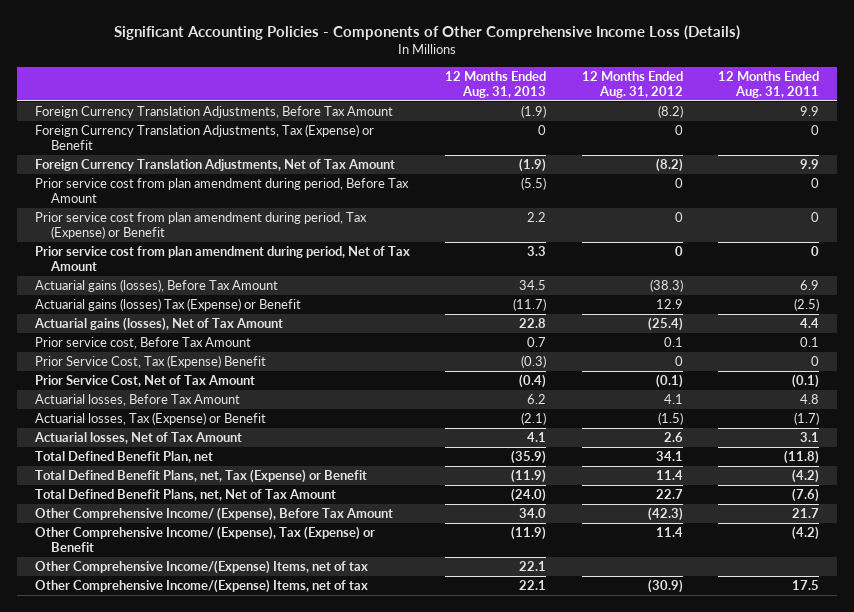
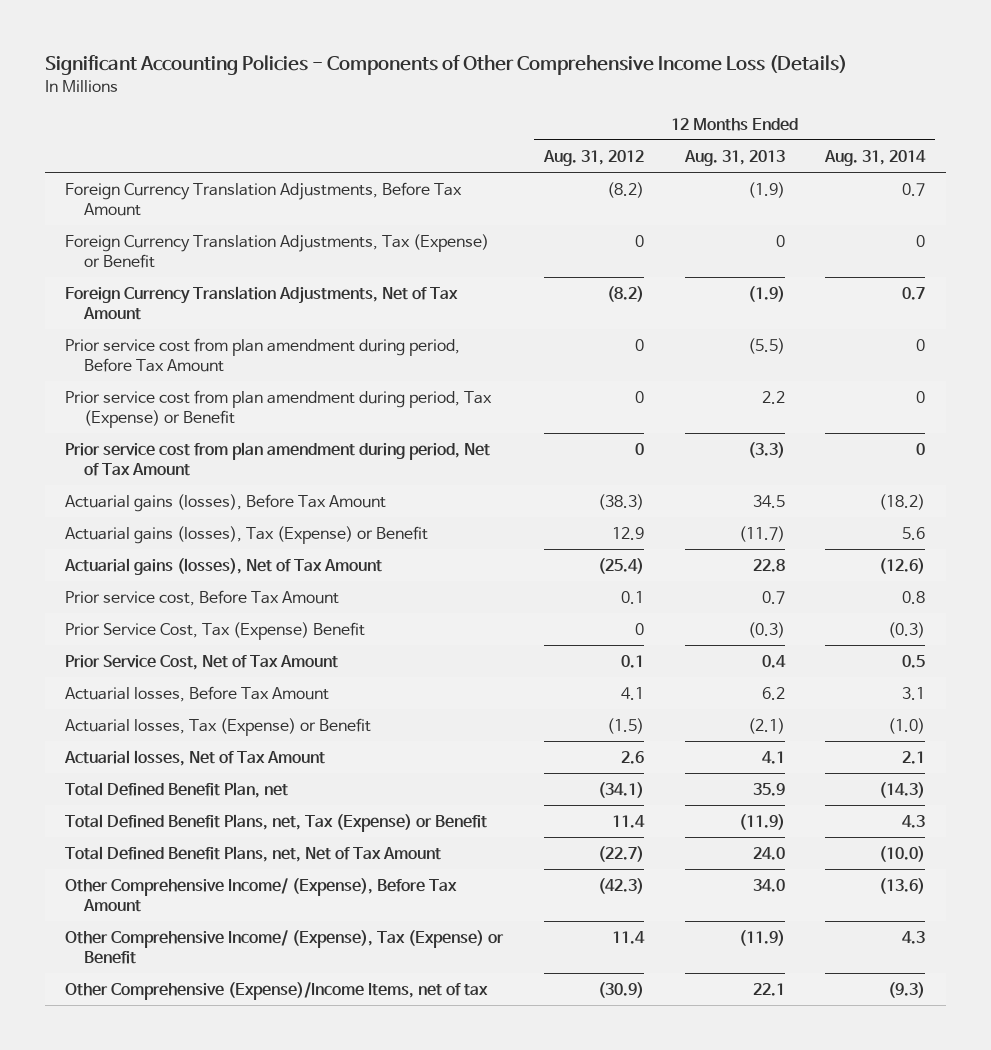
[718,70,820,99] 12 Months Ended Aug. 31, 2011 -> none
none -> [824,149,927,166] Aug. 31, 2014
[527,246,547,257] 3.3 -> [747,441,785,458] (3.3)
[34,298,301,312] Actuarial gains (losses) Tax (Expense) or Benefit -> [65,525,429,544] Actuarial gains (losses), Tax (Expense) or Benefit
[519,374,547,389] (0.4) -> [761,654,786,668] 0.4
[655,374,683,389] (0.1) -> [620,654,644,668] 0.1
[511,450,547,465] (35.9) -> [752,782,785,796] 35.9
[655,451,683,462] 34.1 -> [597,781,644,798] (34.1)
[511,488,547,503] (24.0) -> [752,846,785,860] 24.0
[655,489,683,500] 22.7 -> [597,845,644,862] (22.7)
[34,560,368,575] Other Comprehensive Income/(Expense) Items, net of tax -> none
[34,579,368,594] Other Comprehensive Income/(Expense) Items, net of tax -> [65,981,489,1000] Other Comprehensive (Expense)/Income Items, net of tax

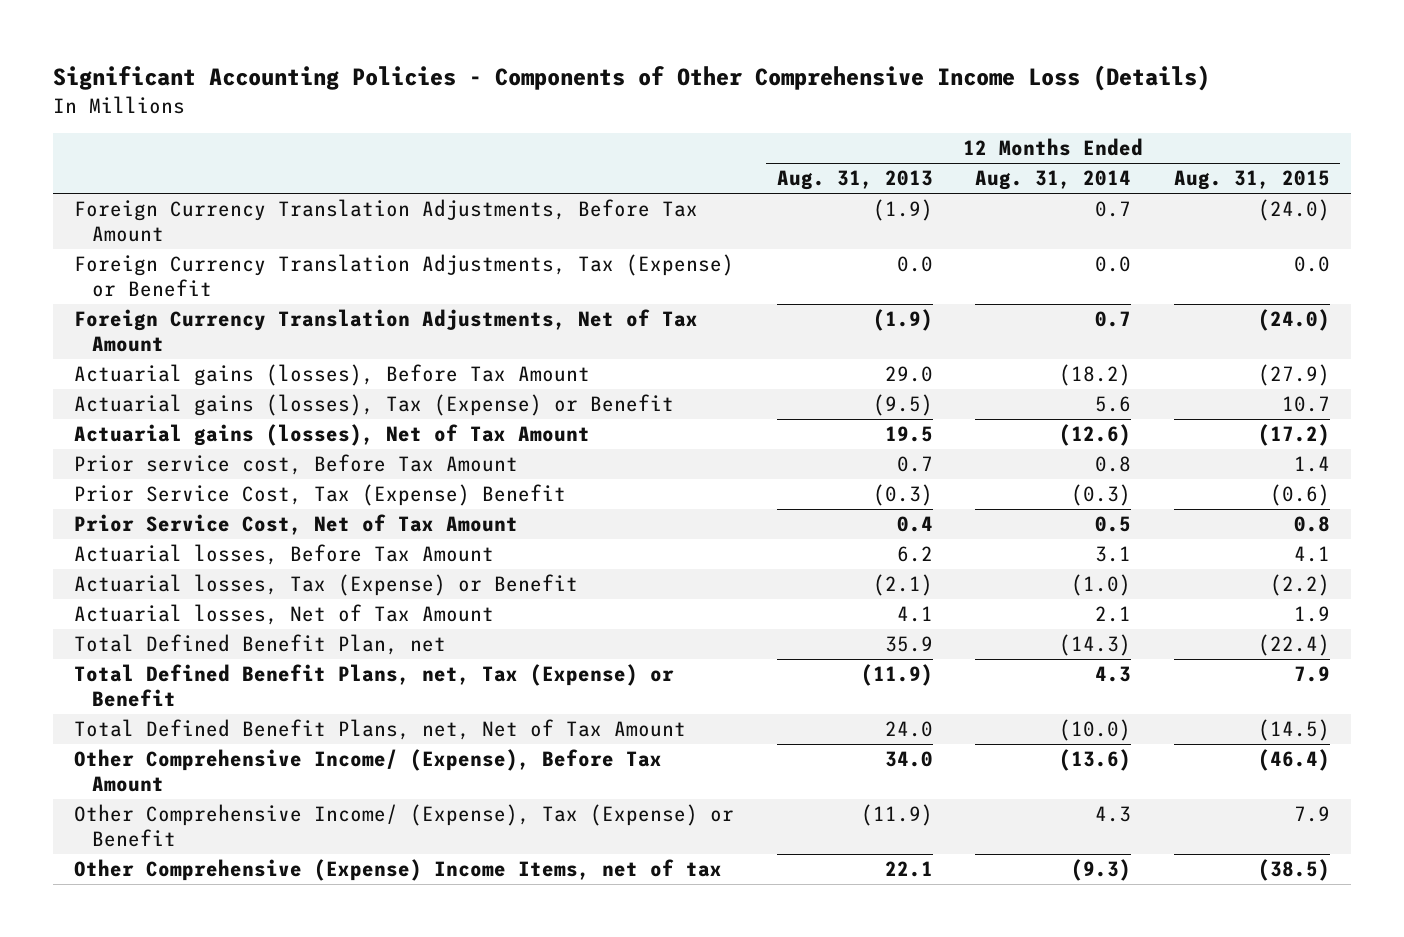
[542,149,644,166] Aug. 31, 2012 -> none
none -> [1173,170,1330,191] Aug. 31, 2015
[775,234,785,247] 0 -> [896,256,933,273] 0.0
[916,234,926,247] 0 -> [1095,256,1132,273] 0.0
[65,337,461,373] Prior service cost from plan amendment during period, Before Tax Amount -> none
[65,389,493,429] Prior service cost from plan amendment during period, Tax (Expense) or Benefit -> none
[65,441,491,477] Prior service cost from plan amendment during period, Net of Tax Amount -> none
[752,494,785,508] 34.5 -> [884,366,933,383] 29.0
[738,525,785,542] (11.7) -> [872,394,933,417] (9.5)
[752,558,785,572] 22.8 -> [884,426,933,443] 19.5
[65,981,489,1000] Other Comprehensive (Expense)/Income Items, net of tax -> [74,859,723,882] Other Comprehensive (Expense) Income Items, net of tax

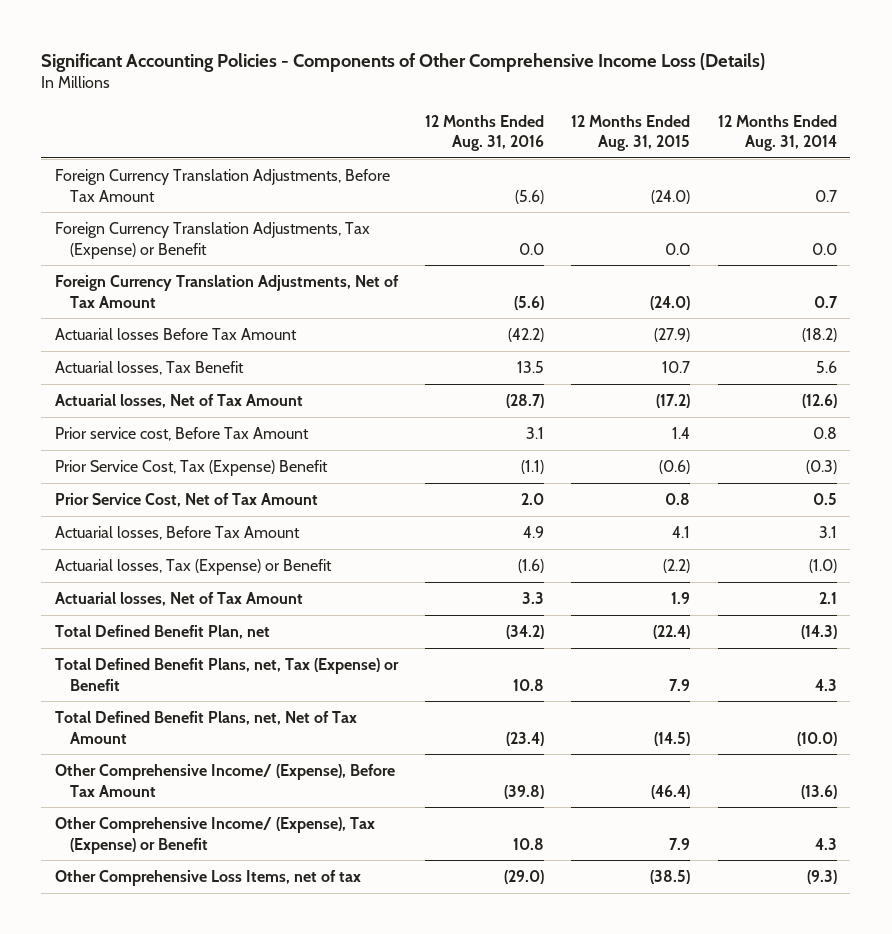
[776,170,933,191] Aug. 31, 2013 -> none
none -> [425,114,545,152] 12 Months Ended Aug. 31, 2016
[74,364,591,387] Actuarial gains (losses), Before Tax Amount -> [55,327,298,340] Actuarial losses Before Tax Amount
[74,394,675,417] Actuarial gains (losses), Tax (Expense) or Benefit -> [55,360,245,375] Actuarial losses, Tax Benefit
[74,424,591,447] Actuarial gains (losses), Net of Tax Amount -> [55,393,304,408] Actuarial losses, Net of Tax Amount
[74,859,723,882] Other Comprehensive (Expense) Income Items, net of tax -> [55,869,362,886] Other Comprehensive Loss Items, net of tax

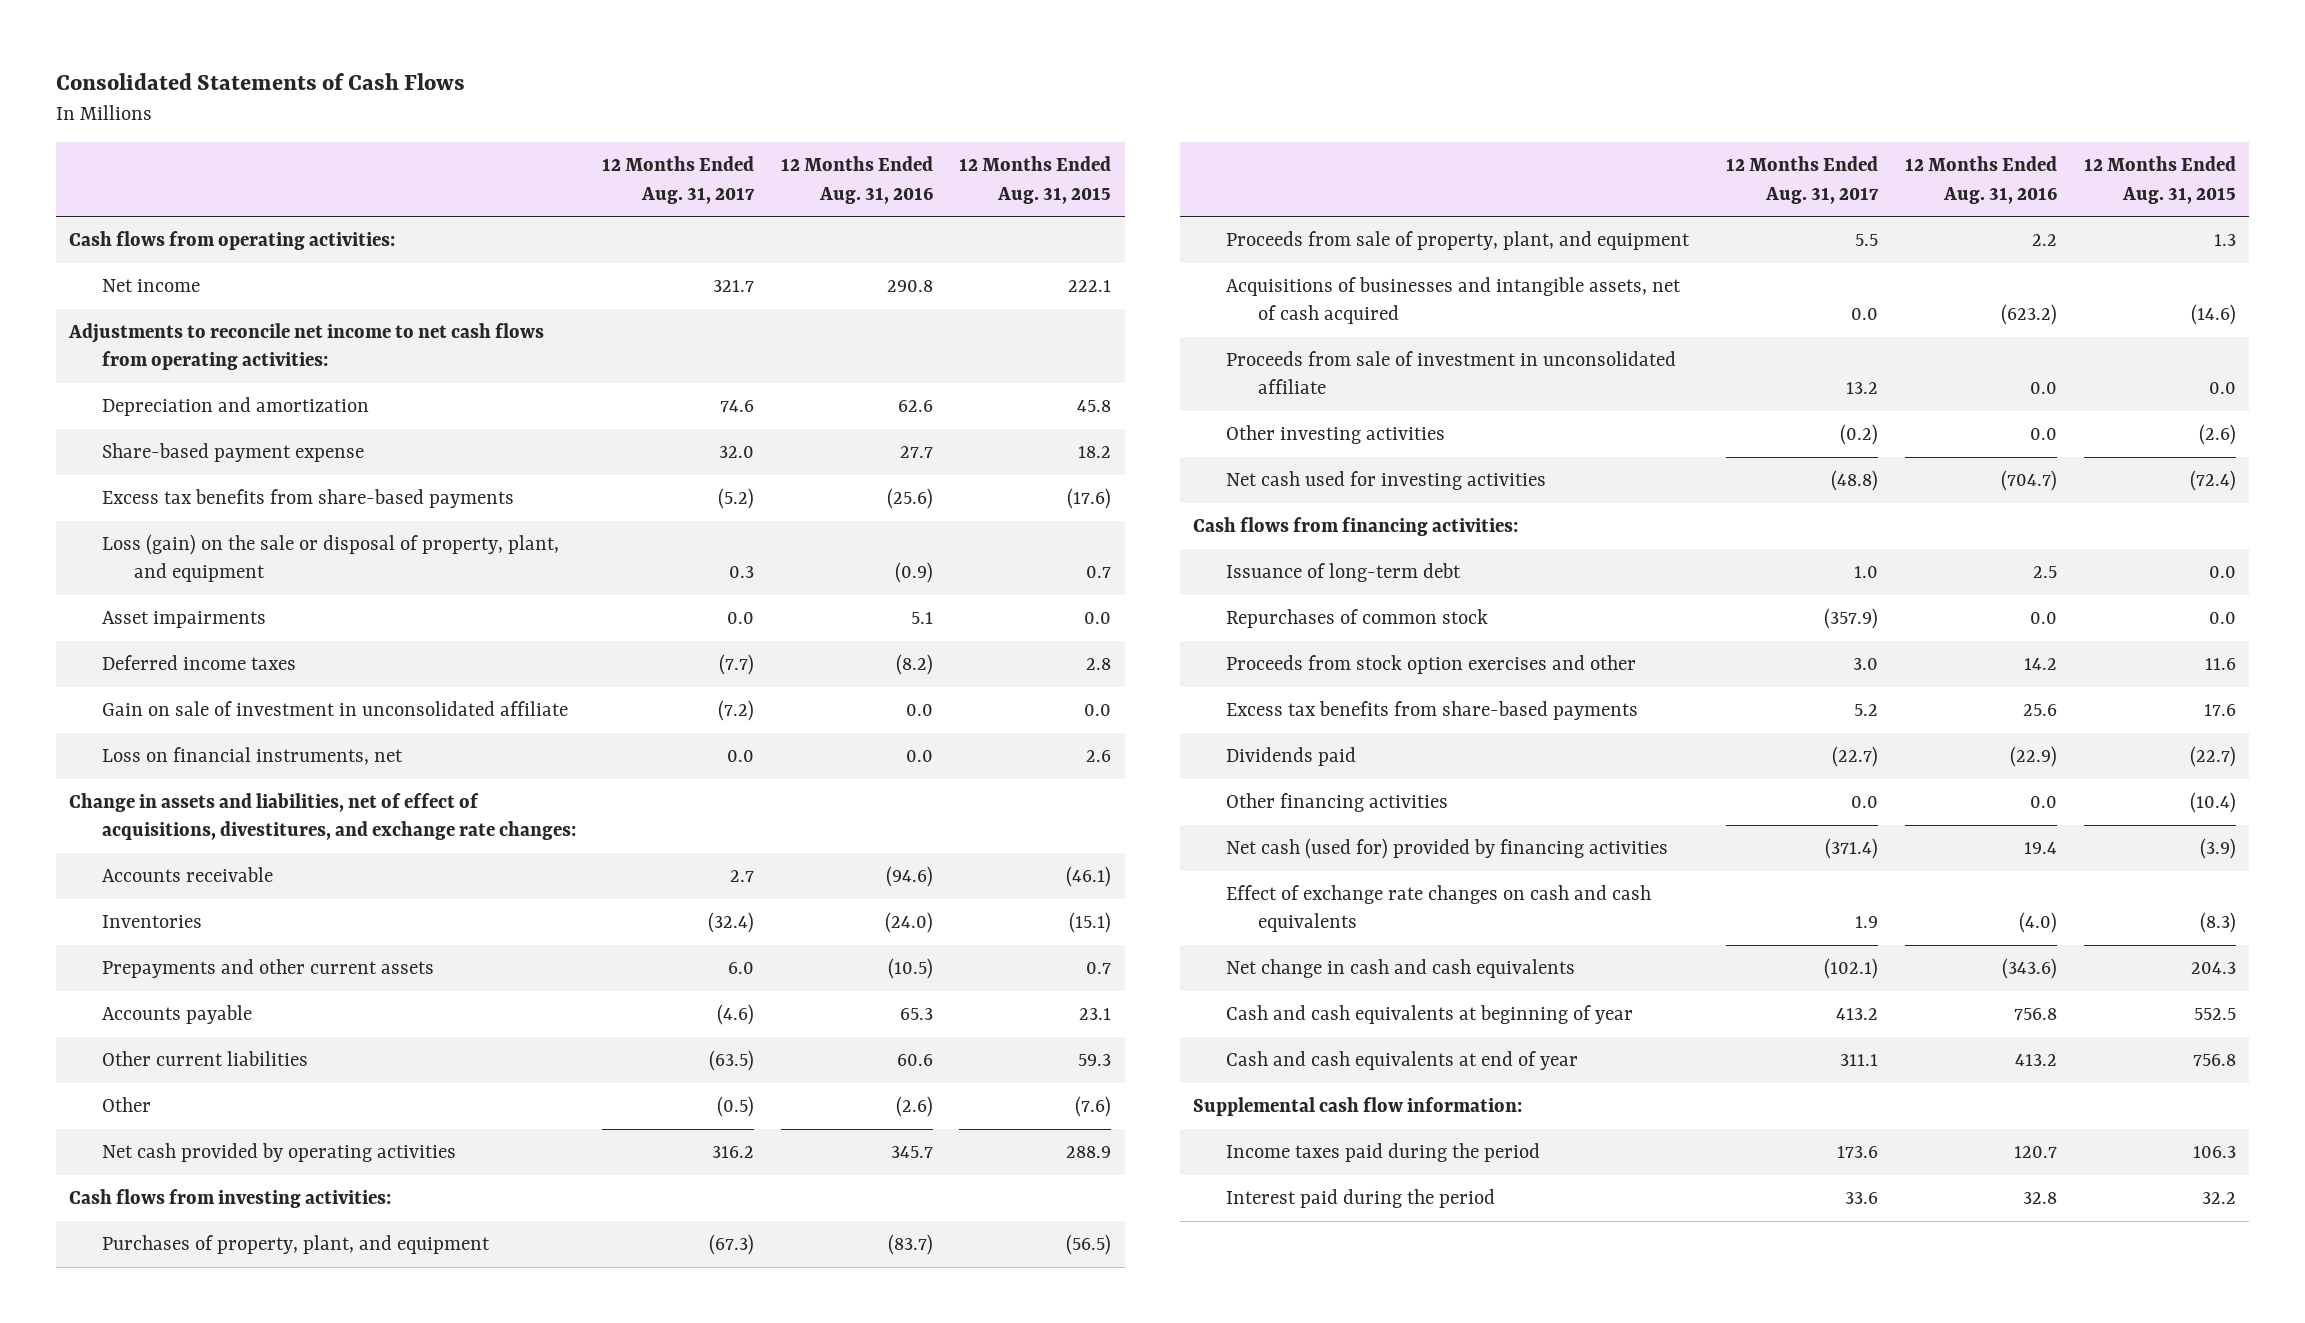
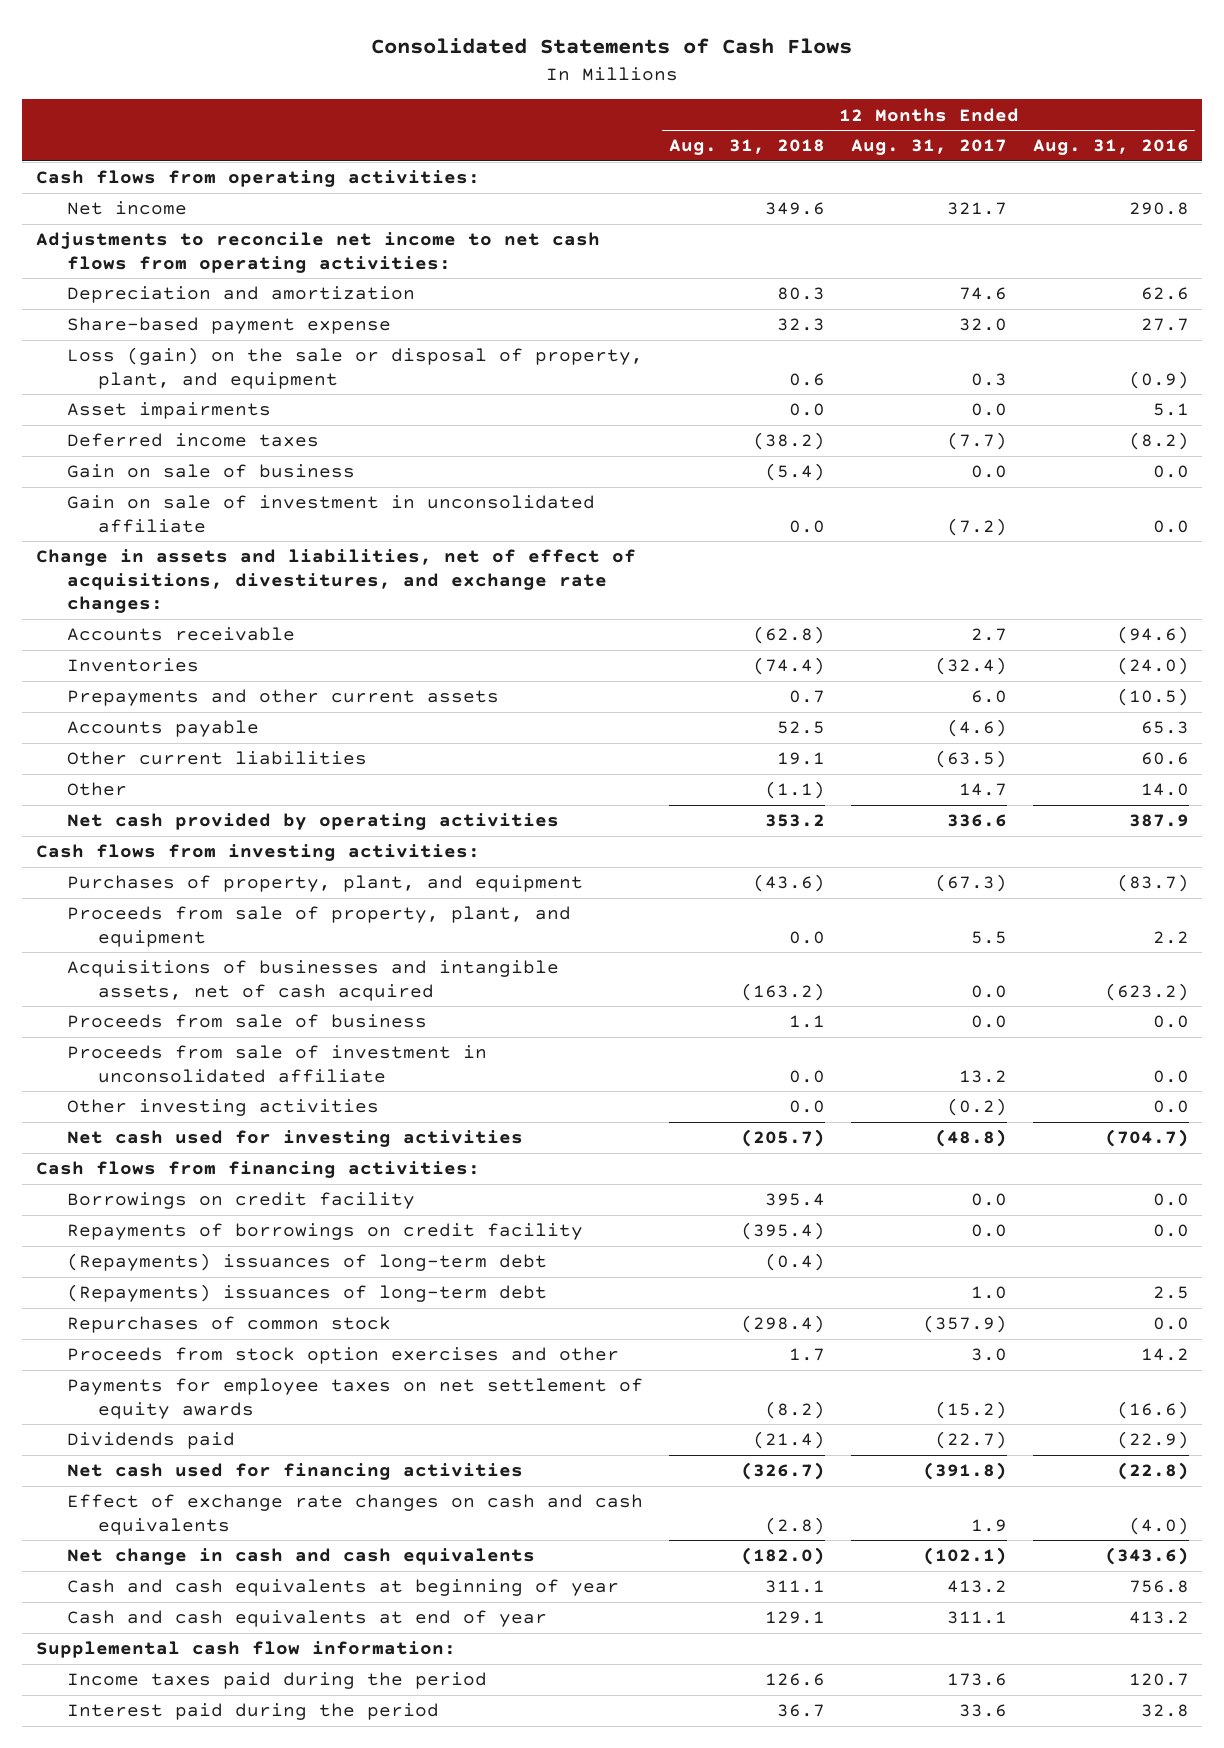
[959,156,1112,204] 12 Months Ended Aug. 31, 2015 -> none
none -> [668,139,825,156] Aug. 31, 2018
[101,489,514,509] Excess tax benefits from share-based payments -> none
none -> [66,464,355,479] Gain on sale of business
[101,747,403,766] Loss on financial instruments, net -> none
[717,1096,755,1118] (0.5) -> [958,783,1007,797] 14.7
[895,1096,933,1118] (2.6) -> [1140,783,1189,797] 14.0
[712,1146,755,1159] 316.2 -> [946,814,1007,828] 336.6
[890,1146,933,1159] 345.7 -> [1128,814,1189,828] 387.9
none -> [66,1014,427,1029] Proceeds from sale of business
none -> [66,1192,415,1210] Borrowings on credit facility
none -> [66,1223,583,1241] Repayments of borrowings on credit facility
none -> [66,1253,547,1272] (Repayments) issuances of long-term debt
[1225,563,1461,583] Issuance of long-term debt -> [66,1284,547,1303] (Repayments) issuances of long-term debt
[1225,701,1638,721] Excess tax benefits from share-based payments -> none
none -> [66,1378,643,1419] Payments for employee taxes on net settlement of equity awards
[1225,793,1448,813] Other financing activities -> none
[1225,838,1668,860] Net cash (used for) provided by financing activities -> [66,1463,523,1481] Net cash used for financing activities
[1825,838,1879,860] (371.4) -> [922,1462,1007,1481] (391.8)
[2024,842,2058,855] 19.4 -> [1116,1462,1189,1481] (22.8)

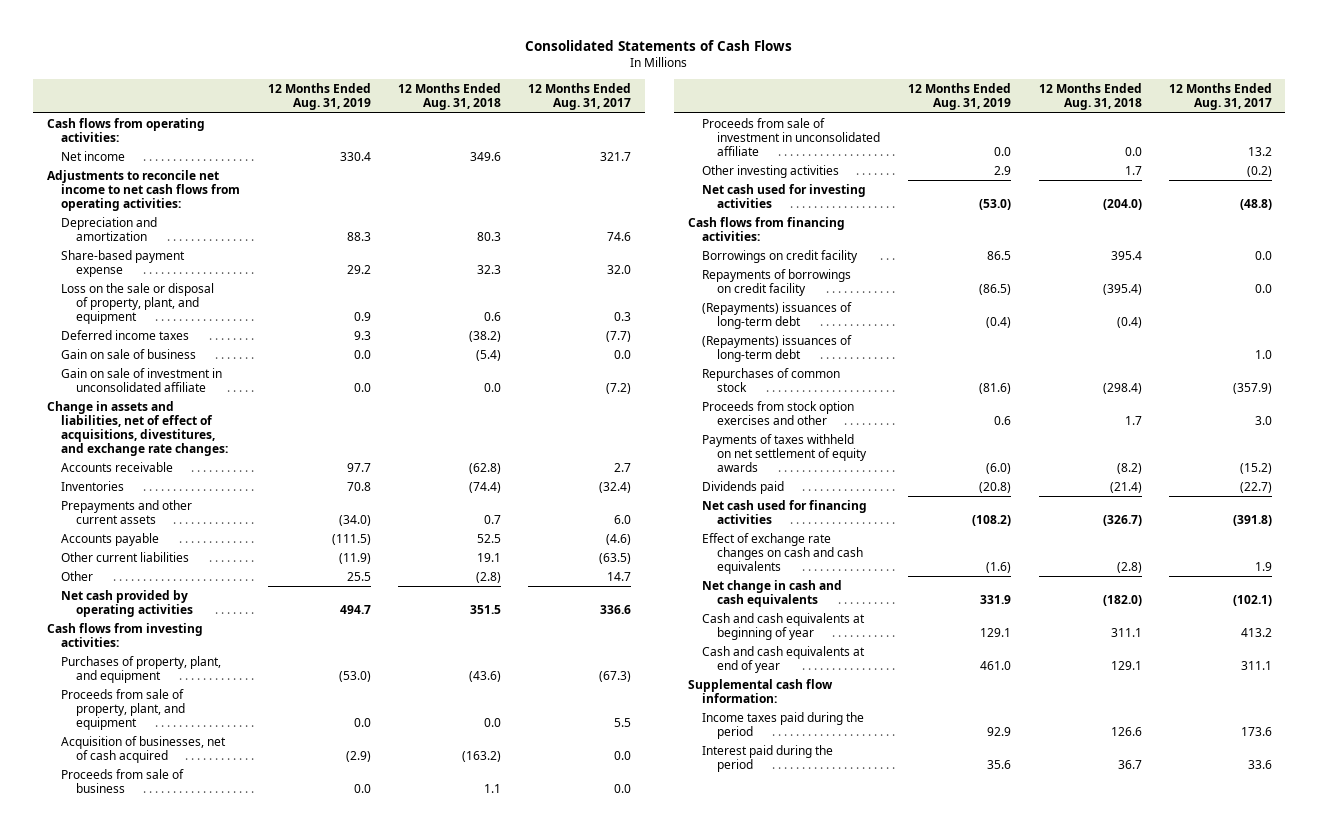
[1032,139,1189,156] Aug. 31, 2016 -> none
none -> [267,83,371,111] 12 Months Ended Aug. 31, 2019
[66,402,271,420] Asset impairments -> none
[66,347,643,389] Loss (gain) on the sale or disposal of property, plant, and equipment -> [61,282,215,324] Loss on the sale or disposal of property, plant, and equipment
[764,781,825,800] (1.1) -> [475,571,501,583] (2.8)
[764,814,825,828] 353.2 -> [469,604,501,614] 351.5
[66,960,559,1001] Acquisitions of businesses and intangible assets, net of cash acquired -> [61,735,227,763] Acquisition of businesses, net of cash acquired
[788,1100,825,1114] 0.0 -> [1124,165,1142,175] 1.7
[740,1129,825,1148] (205.7) -> [1102,198,1142,210] (204.0)
[66,1378,643,1419] Payments for employee taxes on net settlement of equity awards -> [702,433,867,472] Payments of taxes withheld on net settlement of equity awards

